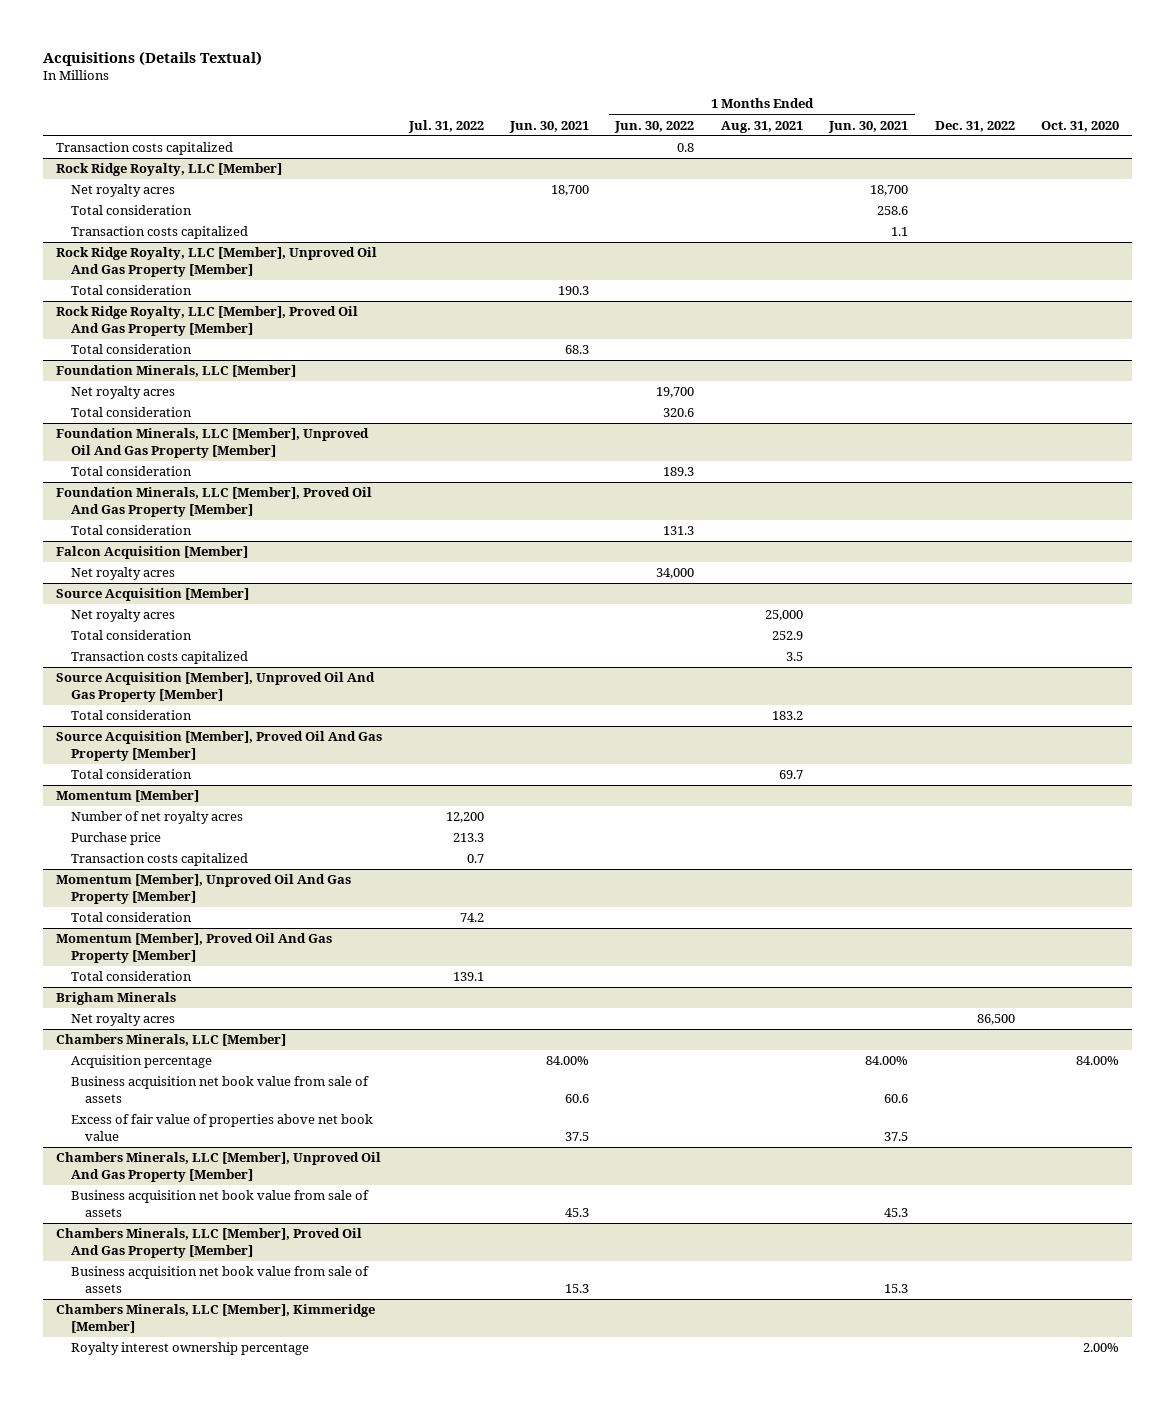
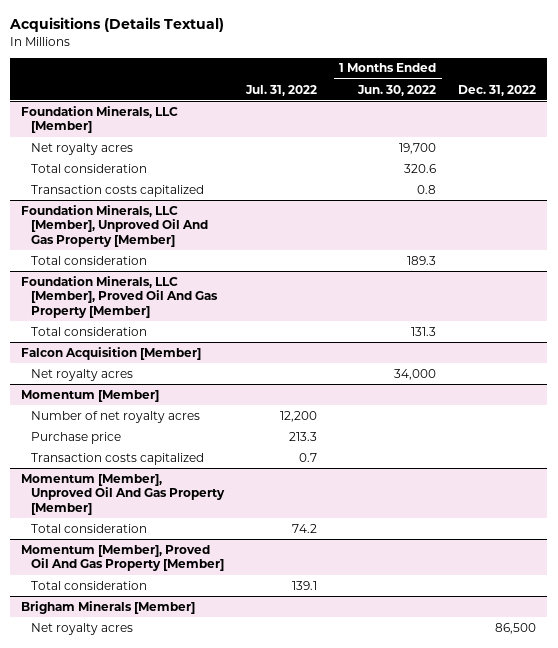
[509,120,590,133] Jun. 30, 2021 -> none
[720,120,803,133] Aug. 31, 2021 -> none
[828,120,909,133] Jun. 30, 2021 -> none
[1040,120,1119,132] Oct. 31, 2020 -> none
[56,142,234,156] Transaction costs capitalized -> none
[56,163,283,177] Rock Ridge Royalty, LLC [Member] -> none
[70,184,175,198] Net royalty acres -> none
[70,205,192,216] Total consideration -> none
[70,226,248,240] Transaction costs capitalized -> none
[56,247,378,277] Rock Ridge Royalty, LLC [Member], Unproved Oil And Gas Property [Member] -> none
[70,285,192,296] Total consideration -> none
[56,306,359,336] Rock Ridge Royalty, LLC [Member], Proved Oil And Gas Property [Member] -> none
[70,344,192,355] Total consideration -> none
none -> [31,184,205,197] Transaction costs capitalized
[56,588,250,602] Source Acquisition [Member] -> none
[70,609,175,623] Net royalty acres -> none
[70,630,192,641] Total consideration -> none
[70,651,248,665] Transaction costs capitalized -> none
[56,672,376,702] Source Acquisition [Member], Unproved Oil And Gas Property [Member] -> none
[70,710,192,721] Total consideration -> none
[56,731,383,761] Source Acquisition [Member], Proved Oil And Gas Property [Member] -> none
[70,769,192,780] Total consideration -> none
[56,992,177,1006] Brigham Minerals -> [21,600,196,614] Brigham Minerals [Member]
[56,1034,287,1047] Chambers Minerals, LLC [Member] -> none
[70,1055,212,1069] Acquisition percentage -> none
[70,1076,369,1103] Business acquisition net book value from sale of assets -> none
[70,1114,373,1141] Excess of fair value of properties above net book value -> none
[56,1152,382,1182] Chambers Minerals, LLC [Member], Unproved Oil And Gas Property [Member] -> none
[70,1190,369,1217] Business acquisition net book value from sale of assets -> none
[56,1228,363,1258] Chambers Minerals, LLC [Member], Proved Oil And Gas Property [Member] -> none
[70,1266,369,1293] Business acquisition net book value from sale of assets -> none
[56,1304,376,1333] Chambers Minerals, LLC [Member], Kimmeridge [Member] -> none
[70,1342,309,1356] Royalty interest ownership percentage -> none

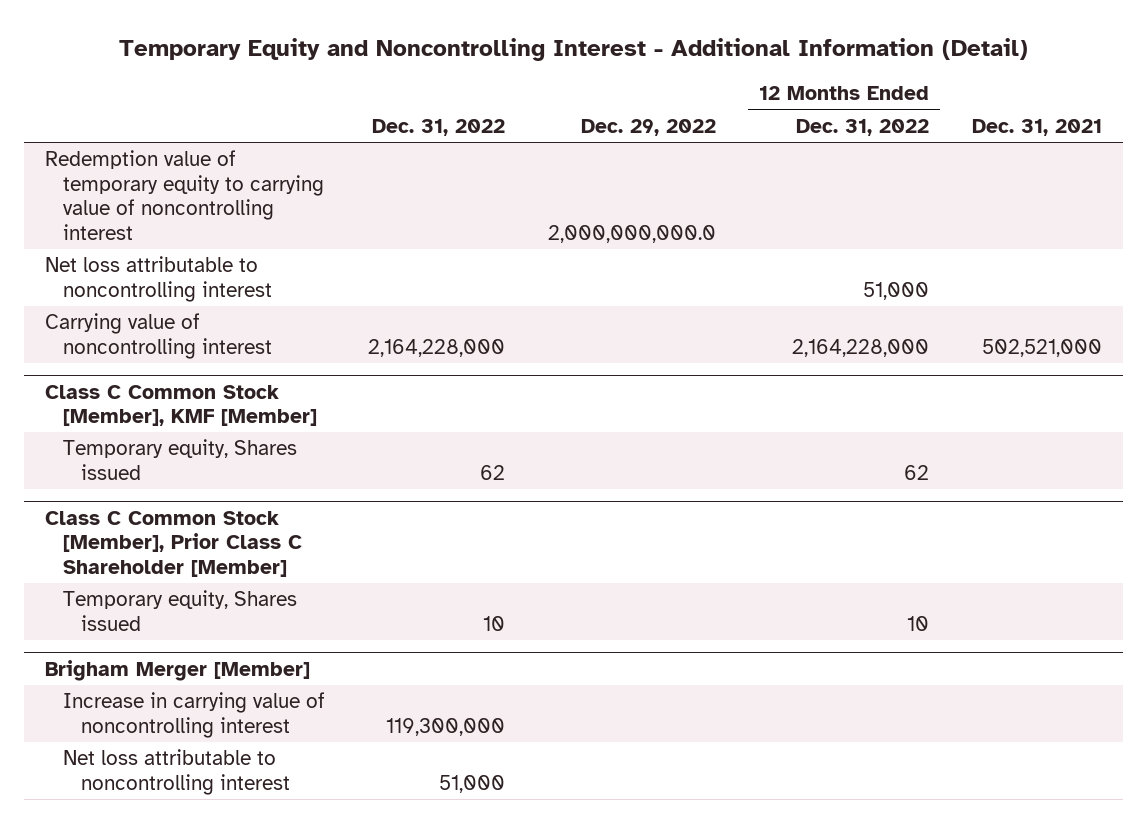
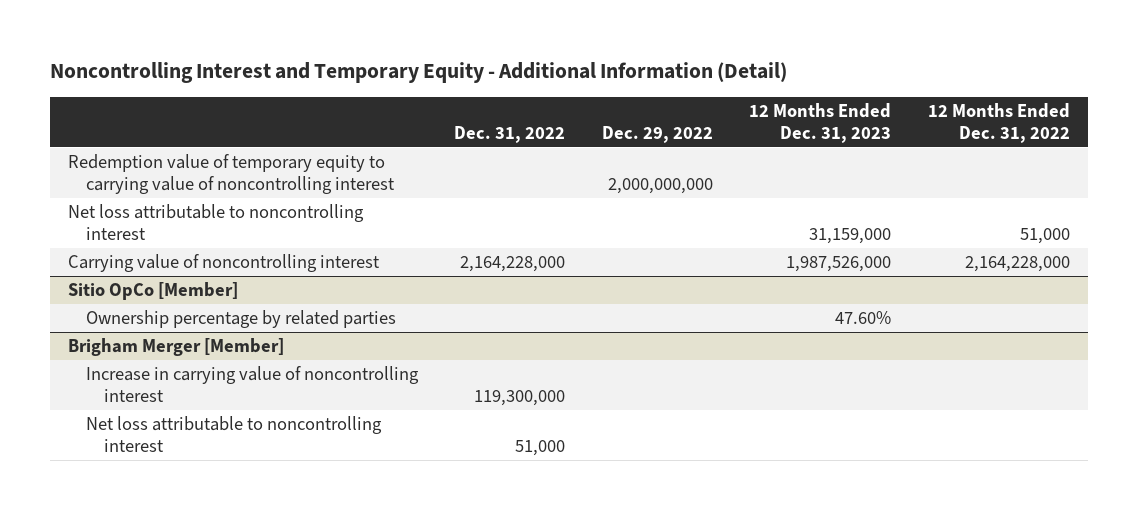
[118,38,1028,62] Temporary Equity and Noncontrolling Interest - Additional Information (Detail) -> [49,62,787,84] Noncontrolling Interest and Temporary Equity - Additional Information (Detail)
[971,119,1102,137] Dec. 31, 2021 -> none
none -> [749,102,892,144] 12 Months Ended Dec. 31, 2023
[547,224,716,243] 2,000,000,000.0 -> [607,178,713,195] 2,000,000,000
[45,384,318,427] Class C Common Stock [Member], KMF [Member] -> none
[63,439,298,480] Temporary equity, Shares issued -> none
[45,510,303,577] Class C Common Stock [Member], Prior Class C Shareholder [Member] -> none
[63,590,298,631] Temporary equity, Shares issued -> none
none -> [67,281,238,300] Sitio OpCo [Member]
none -> [85,309,396,328] Ownership percentage by related parties

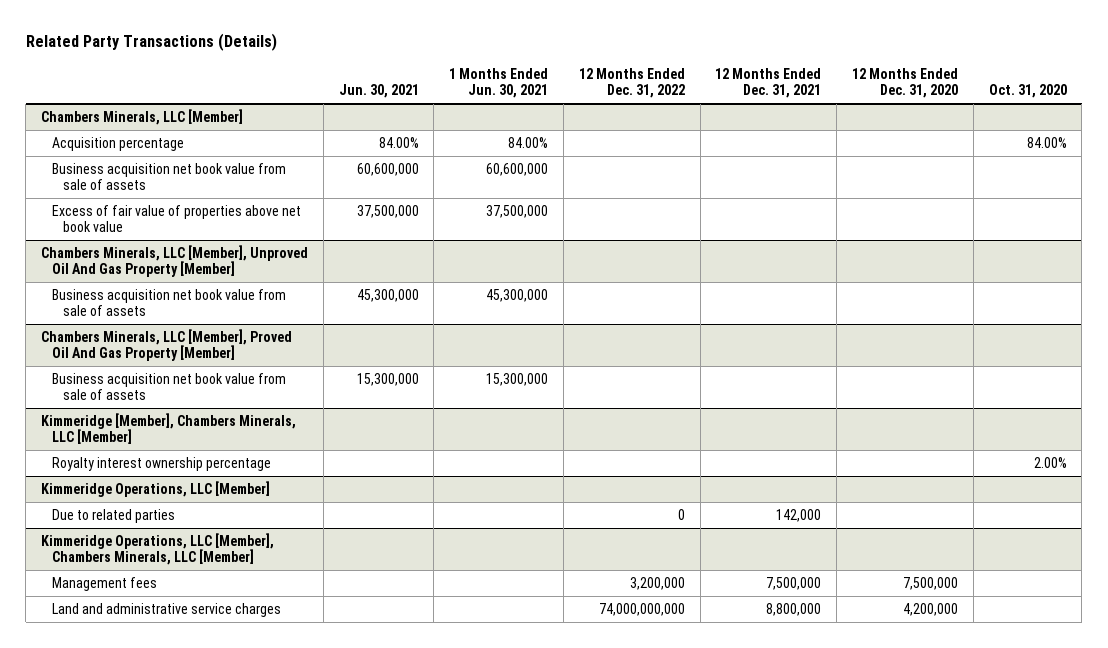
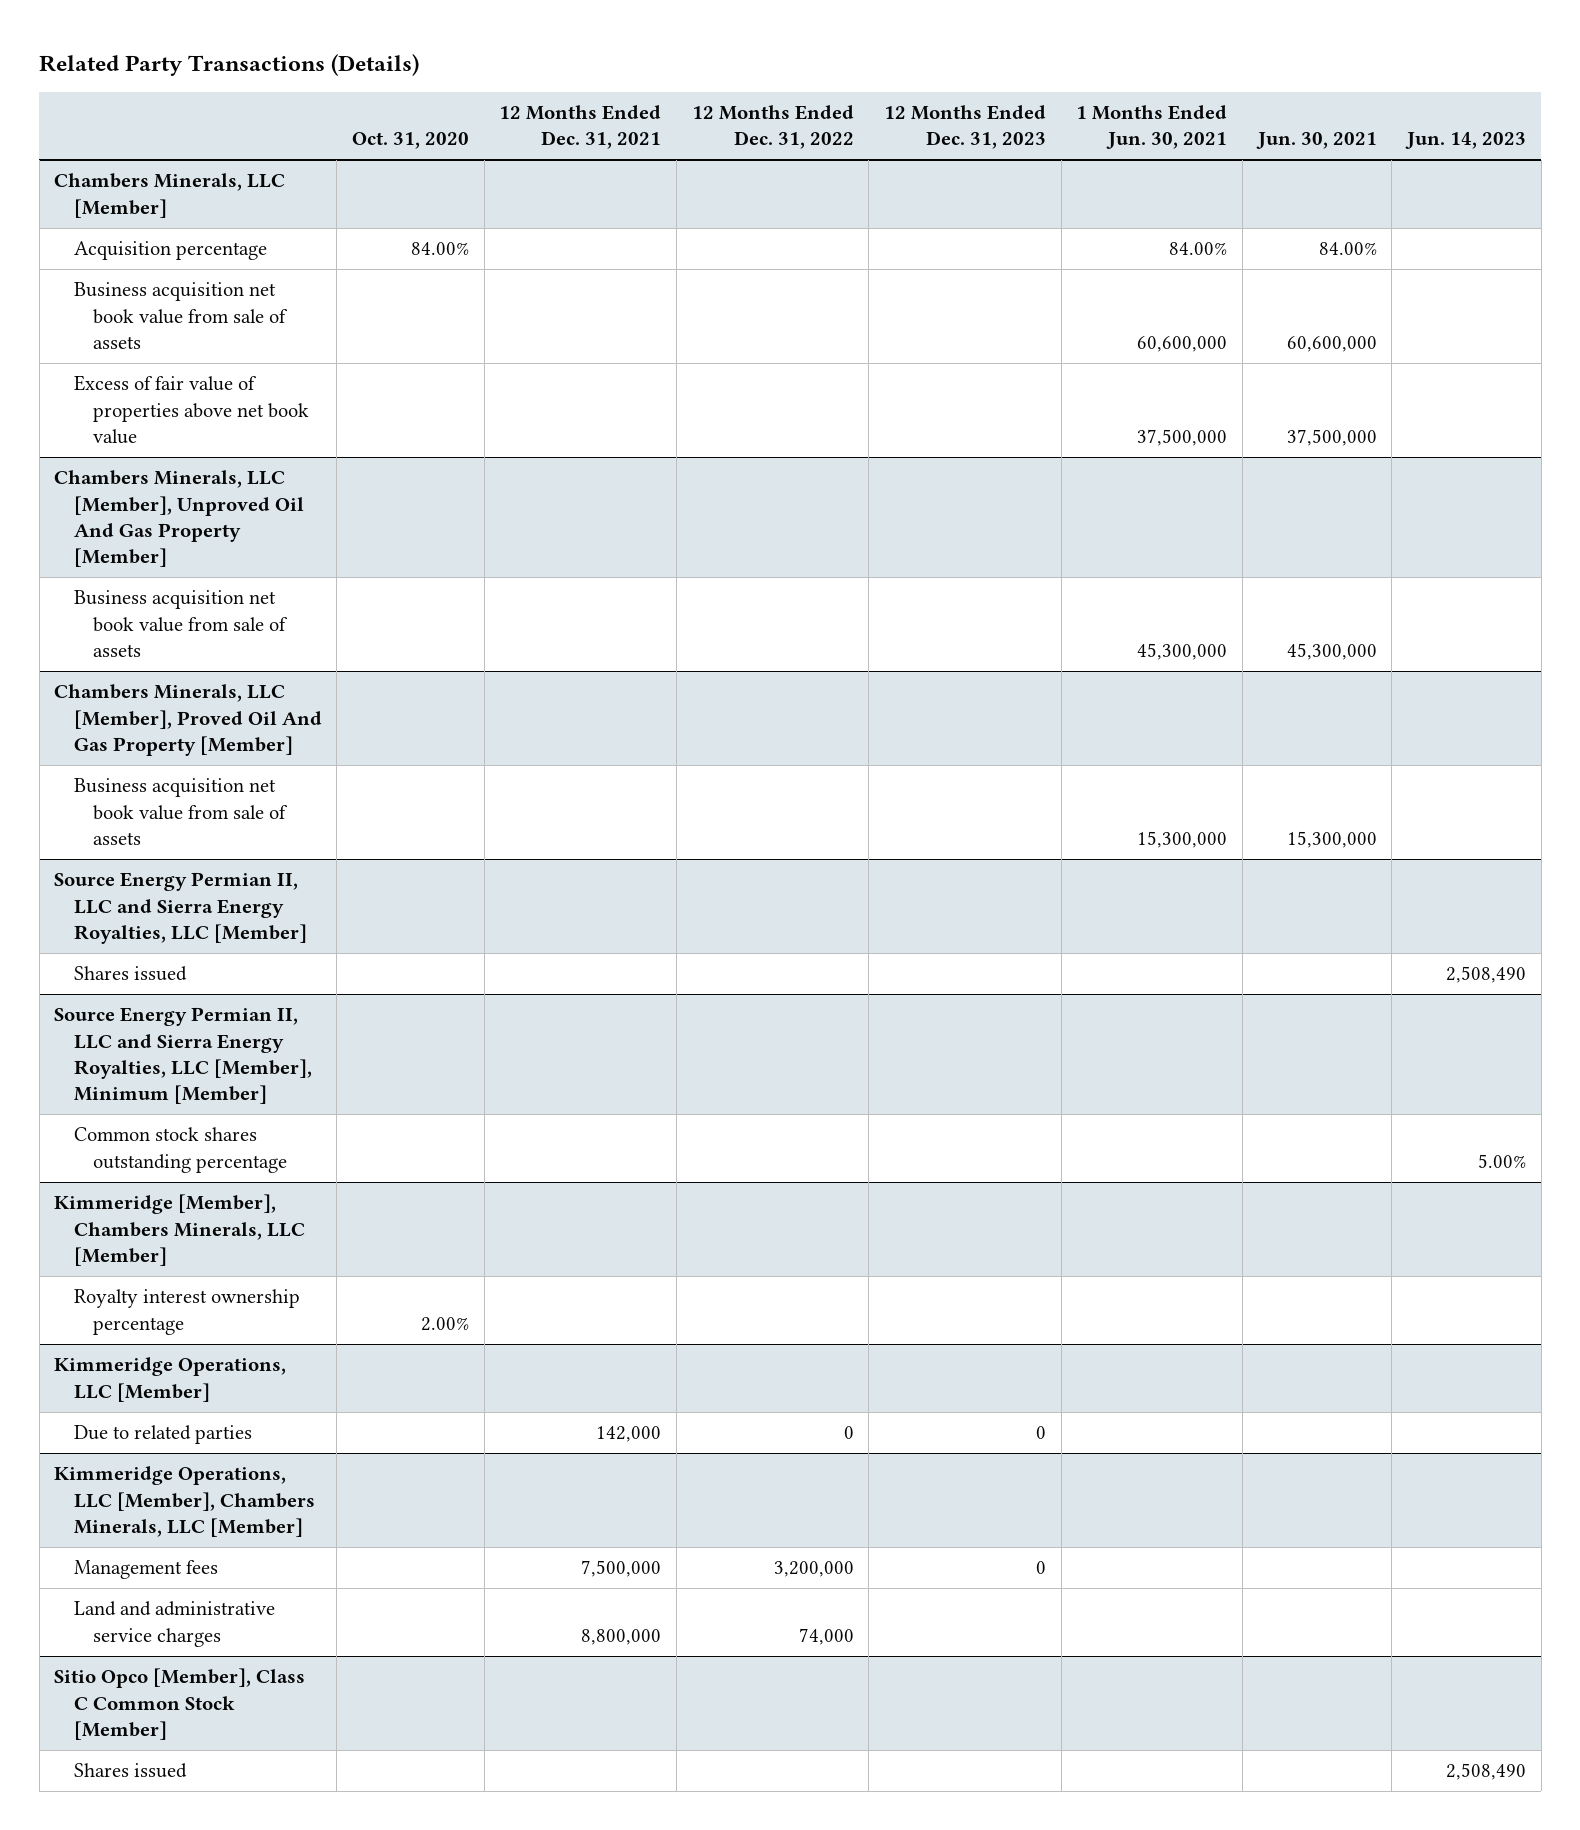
[852,67,959,99] 12 Months Ended Dec. 31, 2020 -> none
none -> [883,105,1046,150] 12 Months Ended Dec. 31, 2023
none -> [1404,132,1526,150] Jun. 14, 2023
none -> [54,872,307,944] Source Energy Permian II, LLC and Sierra Energy Royalties, LLC [Member]
none -> [73,966,187,982] Shares issued
none -> [54,1007,312,1104] Source Energy Permian II, LLC and Sierra Energy Royalties, LLC [Member], Minimum [Member]
none -> [73,1127,287,1173] Common stock shares outstanding percentage
[598,602,685,616] 74,000,000,000 -> [798,1627,854,1645] 74,000
none -> [54,1668,306,1740] Sitio Opco [Member], Class C Common Stock [Member]
none -> [73,1763,187,1779] Shares issued

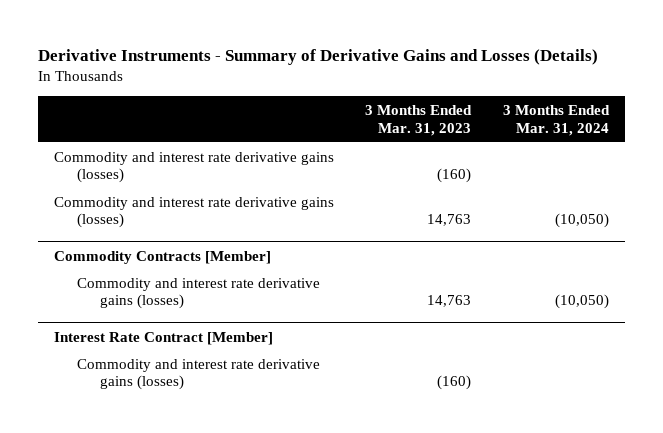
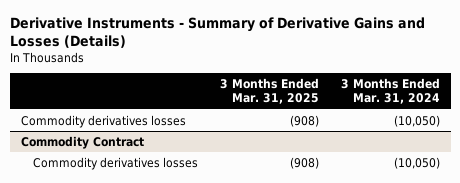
[365,104,473,136] 3 Months Ended Mar. 31, 2023 -> none
none -> [219,77,319,105] 3 Months Ended Mar. 31, 2025
[53,151,334,184] Commodity and interest rate derivative gains (losses) -> none
[53,331,273,345] Interest Rate Contract [Member] -> none
[76,358,320,391] Commodity and interest rate derivative gains (losses) -> none
[53,196,334,229] Commodity and interest rate derivative gains (losses) -> [20,114,186,128] Commodity derivatives losses
[53,250,271,264] Commodity Contracts [Member] -> [20,135,144,149] Commodity Contract
[76,277,320,310] Commodity and interest rate derivative gains (losses) -> [32,156,198,170] Commodity derivatives losses

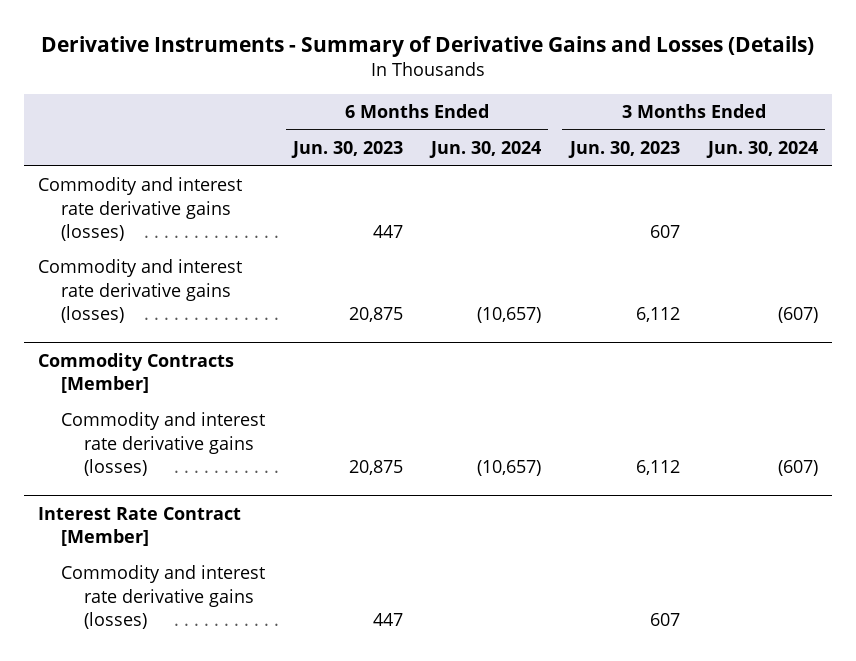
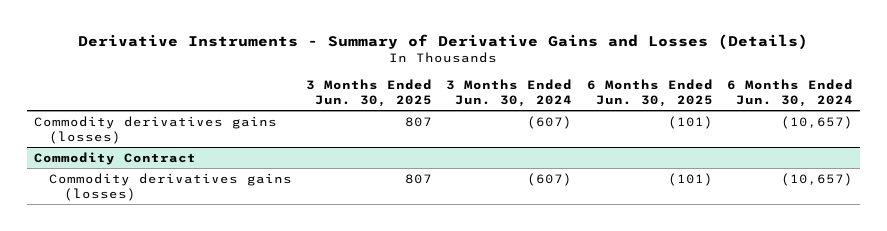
[291,140,404,158] Jun. 30, 2023 -> none
[567,140,680,158] Jun. 30, 2023 -> none
none -> [306,79,433,108] 3 Months Ended Jun. 30, 2025
none -> [586,79,713,108] 6 Months Ended Jun. 30, 2025
[38,177,243,241] Commodity and interest rate derivative gains (losses) -> none
[38,506,242,547] Interest Rate Contract [Member] -> none
[61,565,266,629] Commodity and interest rate derivative gains (losses) -> none
[38,259,243,323] Commodity and interest rate derivative gains (losses) -> [33,115,277,144] Commodity derivatives gains (losses)
[38,352,235,394] Commodity Contracts [Member] -> [33,151,196,165] Commodity Contract
[61,412,266,476] Commodity and interest rate derivative gains (losses) -> [49,172,293,201] Commodity derivatives gains (losses)

